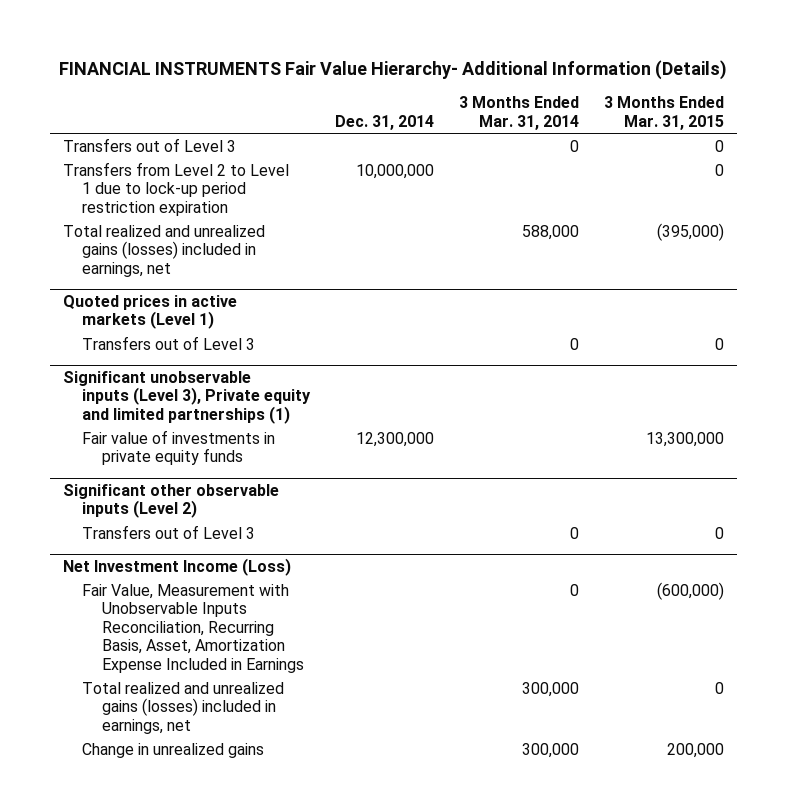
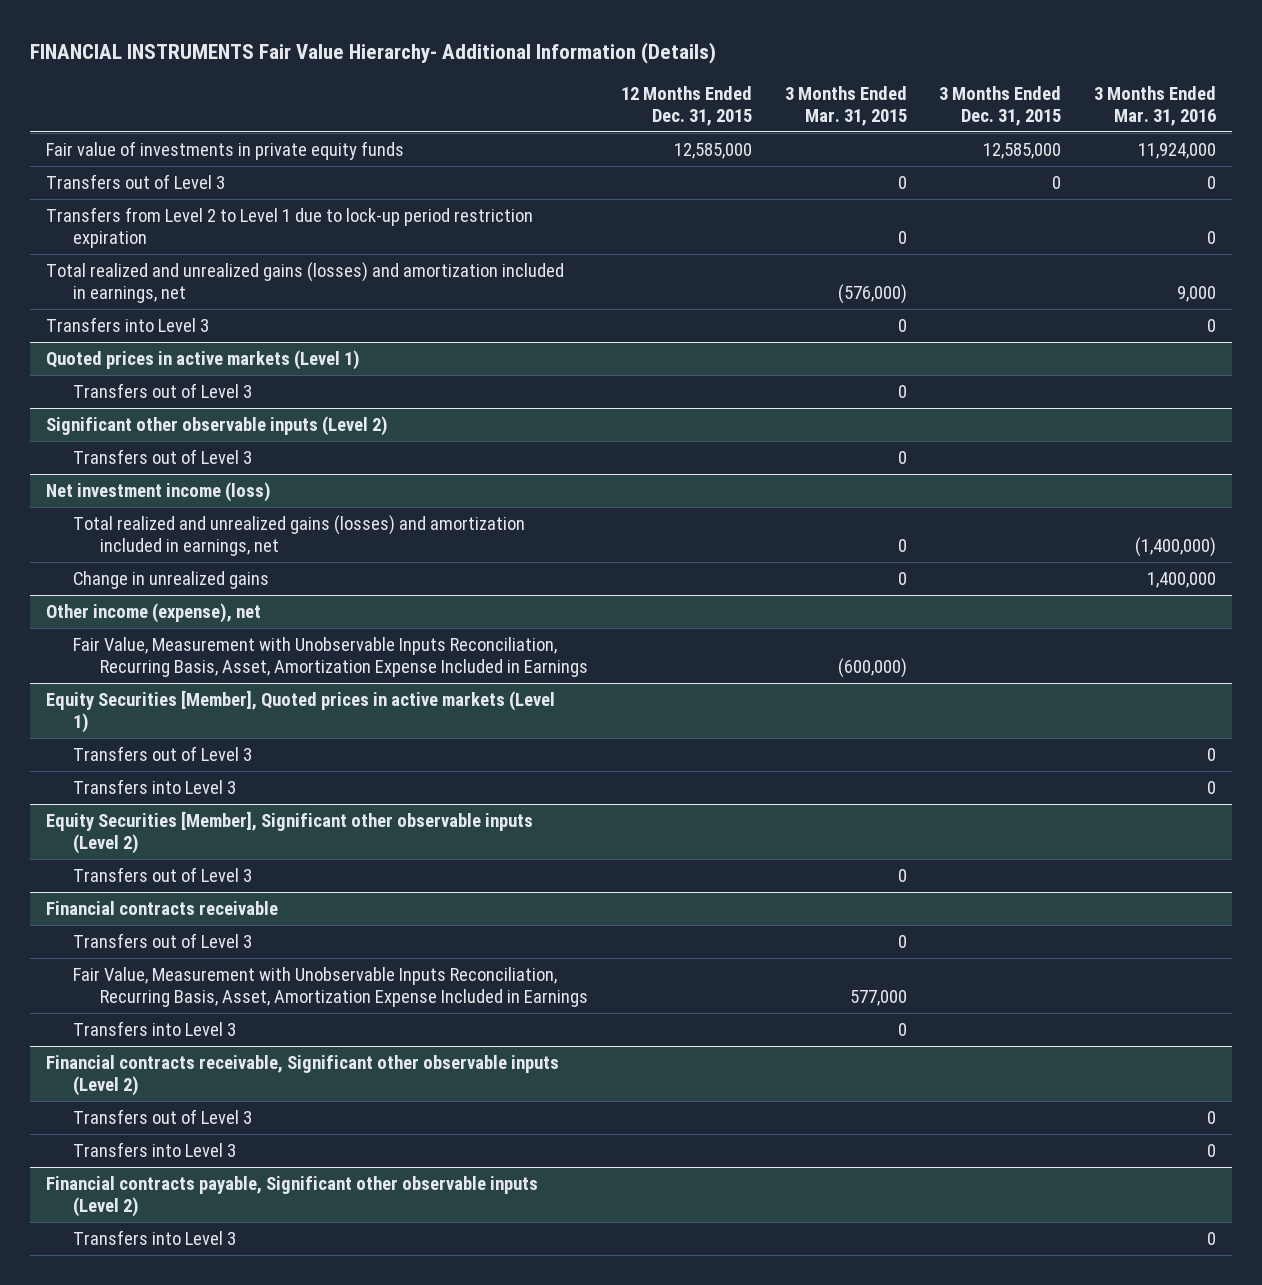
[335,114,435,130] Dec. 31, 2014 -> none
[459,96,580,130] 3 Months Ended Mar. 31, 2014 -> none
none -> [620,85,752,126] 12 Months Ended Dec. 31, 2015
none -> [939,85,1062,126] 3 Months Ended Dec. 31, 2015
none -> [1093,85,1216,126] 3 Months Ended Mar. 31, 2016
none -> [46,140,405,160] Fair value of investments in private equity funds
[62,224,265,277] Total realized and unrealized gains (losses) included in earnings, net -> [46,261,565,303] Total realized and unrealized gains (losses) and amortization included in earnings, net
[657,222,725,241] (395,000) -> [837,283,907,304] (576,000)
none -> [46,316,210,332] Transfers into Level 3
[62,370,312,424] Significant unobservable inputs (Level 3), Private equity and limited partnerships (1) -> none
[82,429,276,466] Fair value of investments in private equity funds -> none
[62,557,291,576] Net Investment Income (Loss) -> [46,481,272,502] Net investment income (loss)
none -> [73,514,526,556] Total realized and unrealized gains (losses) and amortization included in earnings, net
none -> [73,570,270,589] Change in unrealized gains
none -> [46,602,262,623] Other income (expense), net
[82,681,285,734] Total realized and unrealized gains (losses) included in earnings, net -> none
[82,742,265,758] Change in unrealized gains -> none
none -> [46,689,556,733] Equity Securities [Member], Quoted prices in active markets (Level 1)
none -> [73,745,253,761] Transfers out of Level 3
none -> [73,778,237,794] Transfers into Level 3
none -> [46,810,534,854] Equity Securities [Member], Significant other observable inputs (Level 2)
none -> [73,866,253,882] Transfers out of Level 3
none -> [46,900,279,915] Financial contracts receivable
none -> [73,932,253,948] Transfers out of Level 3
none -> [73,966,589,1007] Fair Value, Measurement with Unobservable Inputs Reconciliation, Recurring Basis, Asset, Amortization Expense Included in Earnings
none -> [73,1020,237,1036] Transfers into Level 3
none -> [46,1054,560,1096] Financial contracts receivable, Significant other observable inputs (Level 2)
none -> [73,1108,253,1124] Transfers out of Level 3
none -> [73,1141,237,1157] Transfers into Level 3
none -> [46,1175,539,1217] Financial contracts payable, Significant other observable inputs (Level 2)
none -> [73,1229,237,1245] Transfers into Level 3

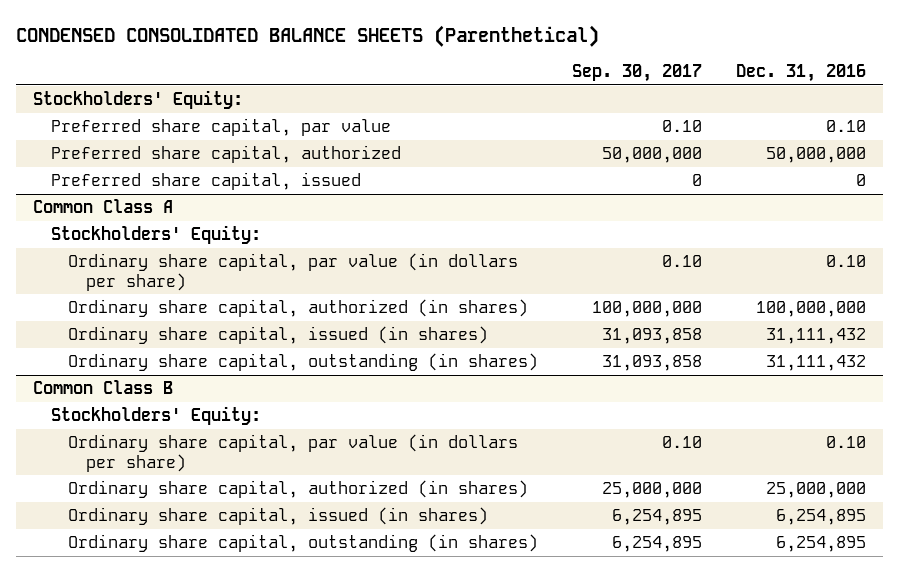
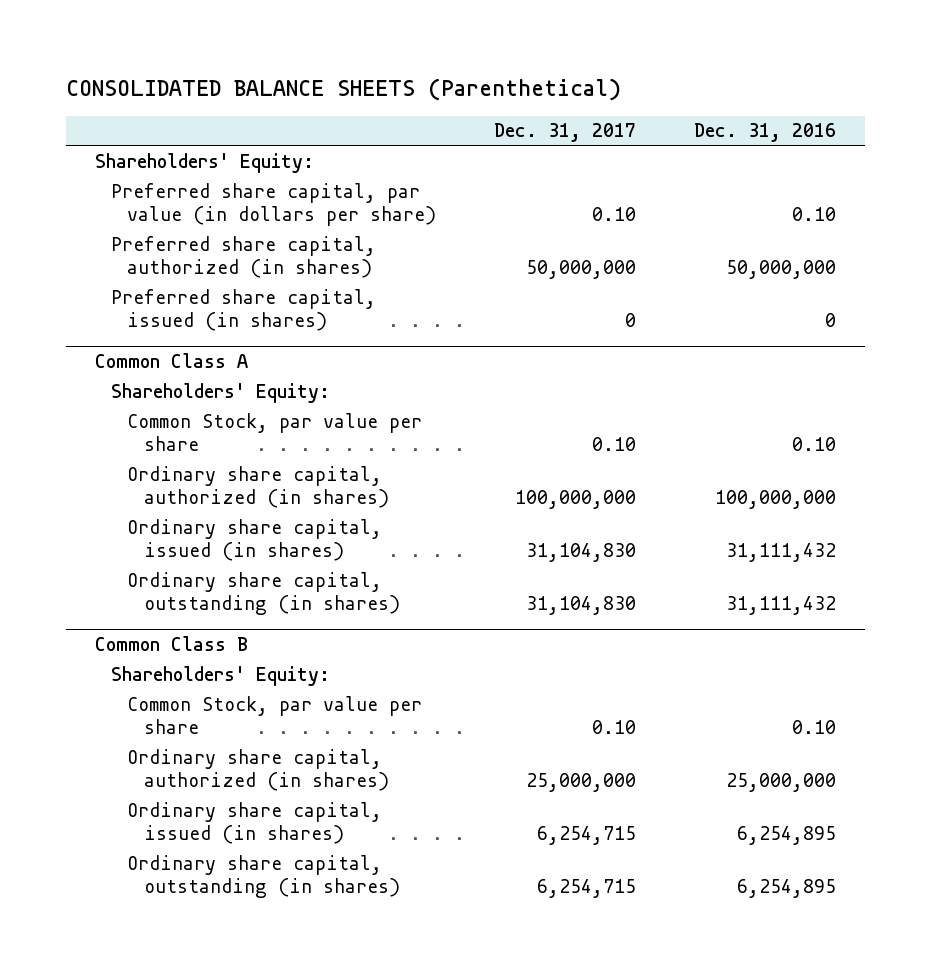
[15,24,599,47] CONDENSED CONSOLIDATED BALANCE SHEETS (Parenthetical) -> [65,78,621,102] CONSOLIDATED BALANCE SHEETS (Parenthetical)
[572,64,703,83] Sep. 30, 2017 -> none
none -> [494,123,637,143] Dec. 31, 2017
[32,90,243,110] Stockholders' Equity: -> [94,152,314,173] Shareholders' Equity:
[50,118,391,137] Preferred share capital, par value -> [111,182,437,226] Preferred share capital, par value (in dollars per share)
[50,145,401,164] Preferred share capital, authorized -> [111,235,377,278] Preferred share capital, authorized (in shares)
[50,172,361,191] Preferred share capital, issued -> [111,288,377,331] Preferred share capital, issued (in shares)
[50,225,261,245] Stockholders' Equity: -> [111,382,331,403] Shareholders' Equity:
[68,253,519,291] Ordinary share capital, par value (in dollars per share) -> [127,412,423,451] Common Stock, par value per share
[50,406,261,426] Stockholders' Equity: -> [111,665,331,686] Shareholders' Equity:
[68,434,519,472] Ordinary share capital, par value (in dollars per share) -> [127,695,423,734] Common Stock, par value per share

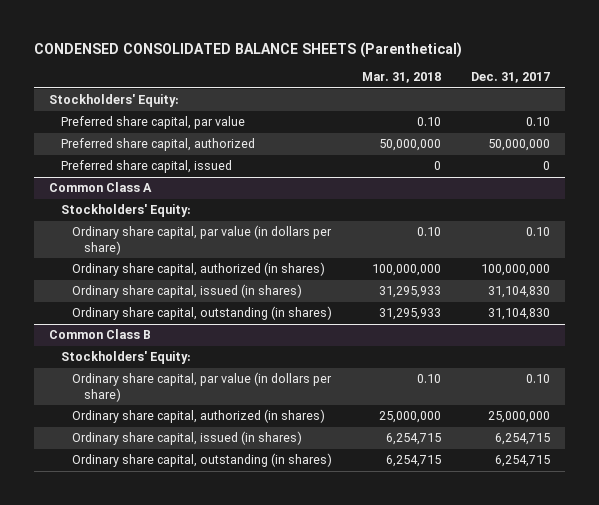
[65,78,621,102] CONSOLIDATED BALANCE SHEETS (Parenthetical) -> [34,41,463,58] CONDENSED CONSOLIDATED BALANCE SHEETS (Parenthetical)
[693,123,836,143] Dec. 31, 2016 -> none
none -> [362,72,442,84] Mar. 31, 2018
[94,152,314,173] Shareholders' Equity: -> [49,94,180,108] Stockholders' Equity:
[111,182,437,226] Preferred share capital, par value (in dollars per share) -> [60,116,245,130] Preferred share capital, par value
[111,235,377,278] Preferred share capital, authorized (in shares) -> [60,138,255,152] Preferred share capital, authorized
[111,288,377,331] Preferred share capital, issued (in shares) -> [60,160,232,174] Preferred share capital, issued
[111,382,331,403] Shareholders' Equity: -> [60,204,191,218] Stockholders' Equity:
[127,412,423,451] Common Stock, par value per share -> [72,225,333,255] Ordinary share capital, par value (in dollars per share)
[111,665,331,686] Shareholders' Equity: -> [60,351,191,365] Stockholders' Equity:
[127,695,423,734] Common Stock, par value per share -> [72,372,333,402] Ordinary share capital, par value (in dollars per share)

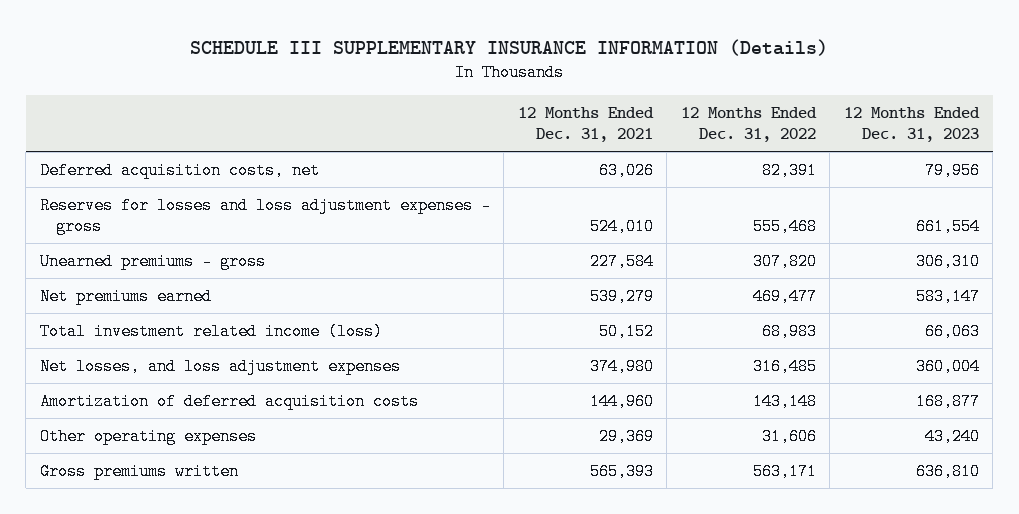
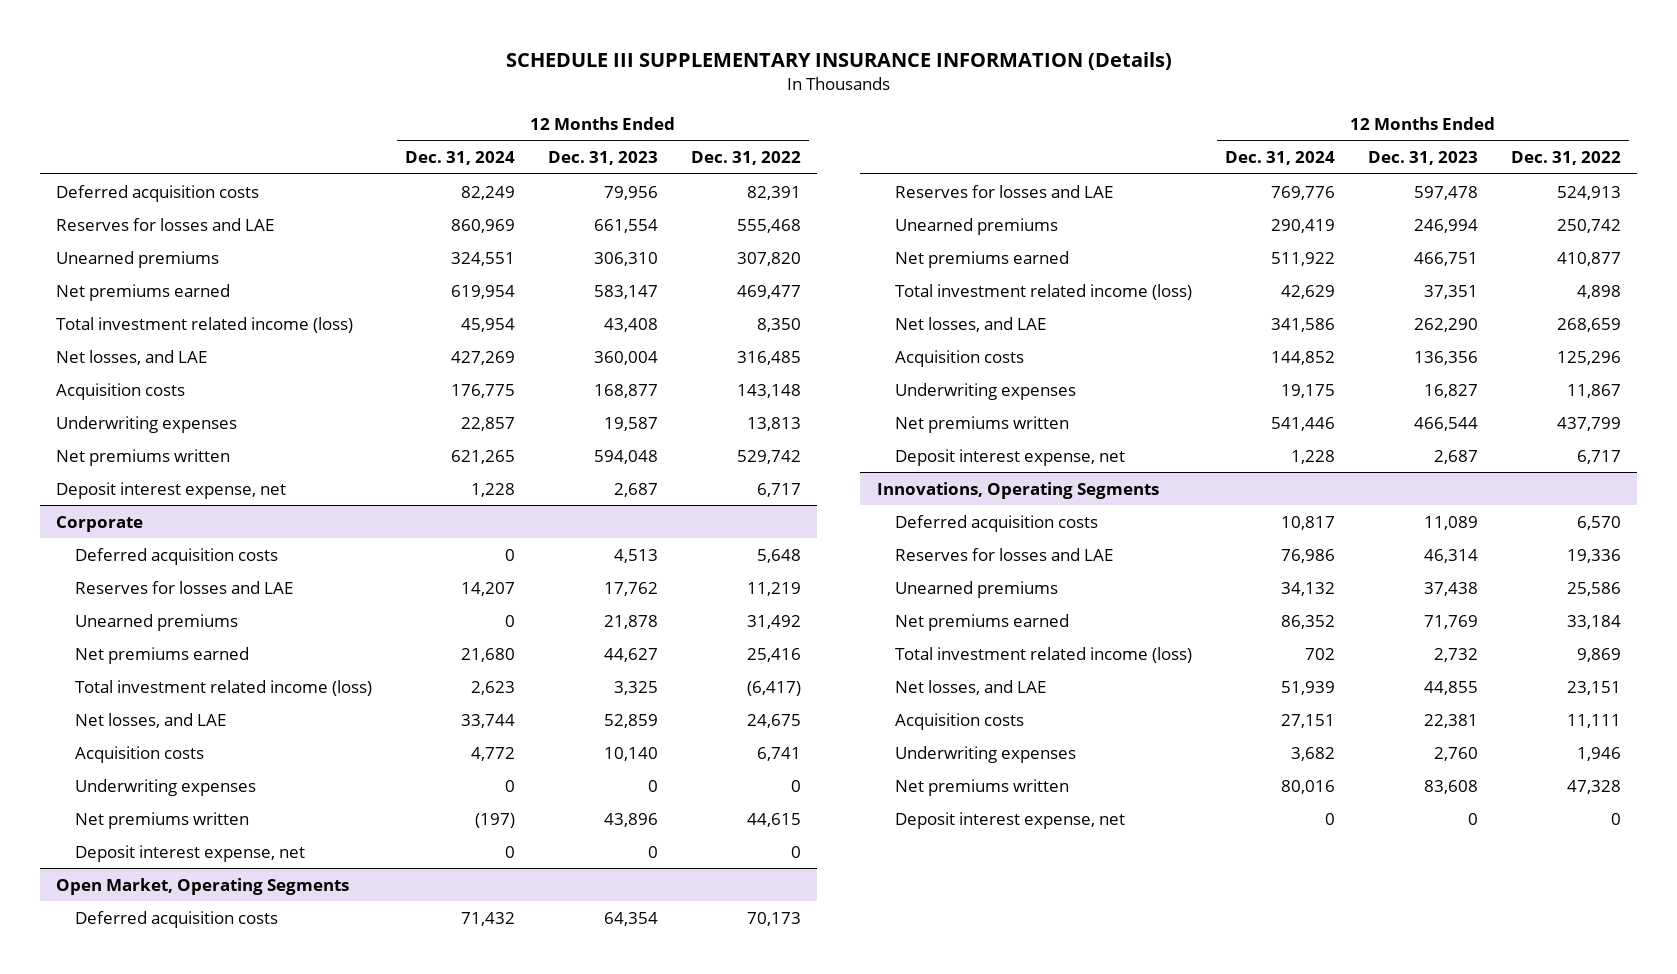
[517,106,654,143] 12 Months Ended Dec. 31, 2021 -> none
none -> [404,150,515,165] Dec. 31, 2024
[39,161,320,179] Deferred acquisition costs, net -> [56,184,260,202] Deferred acquisition costs
[39,196,491,236] Reserves for losses and loss adjustment expenses - gross -> [56,217,275,231] Reserves for losses and LAE
[39,252,266,270] Unearned premiums - gross -> [56,250,220,268] Unearned premiums
[761,322,817,340] 68,983 -> [756,317,801,332] 8,350
[924,322,980,340] 66,063 -> [603,317,658,332] 43,408
[39,357,401,375] Net losses, and loss adjustment expenses -> [56,349,208,365] Net losses, and LAE
[39,392,419,410] Amortization of deferred acquisition costs -> [56,382,186,400] Acquisition costs
[39,427,257,445] Other operating expenses -> [56,415,238,433] Underwriting expenses
[761,427,817,445] 31,606 -> [746,416,801,431] 13,813
[924,427,980,445] 43,240 -> [603,416,658,431] 19,587
[39,462,239,480] Gross premiums written -> [56,448,231,466] Net premiums written
[752,462,817,480] 563,171 -> [736,449,801,464] 529,742
[915,462,980,480] 636,810 -> [593,449,658,464] 594,048
none -> [56,481,287,499] Deposit interest expense, net
none -> [56,515,144,532] Corporate
none -> [74,547,278,565] Deferred acquisition costs
none -> [74,580,293,594] Reserves for losses and LAE
none -> [74,613,238,631] Unearned premiums
none -> [74,646,249,664] Net premiums earned
none -> [74,679,372,696] Total investment related income (loss)
none -> [74,712,226,728] Net losses, and LAE
none -> [74,745,204,763] Acquisition costs
none -> [74,778,256,796] Underwriting expenses
none -> [74,811,249,829] Net premiums written
none -> [74,844,305,862] Deposit interest expense, net
none -> [56,877,350,895] Open Market, Operating Segments
none -> [74,910,278,928] Deferred acquisition costs
none -> [894,184,1113,198] Reserves for losses and LAE
none -> [894,217,1058,235] Unearned premiums
none -> [894,250,1069,268] Net premiums earned
none -> [894,283,1192,300] Total investment related income (loss)
none -> [894,316,1046,332] Net losses, and LAE
none -> [894,349,1024,367] Acquisition costs
none -> [894,382,1076,400] Underwriting expenses
none -> [894,415,1069,433] Net premiums written
none -> [894,448,1125,466] Deposit interest expense, net
none -> [876,481,1159,499] Innovations, Operating Segments
none -> [894,514,1098,532] Deferred acquisition costs
none -> [894,547,1113,561] Reserves for losses and LAE
none -> [894,580,1058,598] Unearned premiums
none -> [894,613,1069,631] Net premiums earned
none -> [894,646,1192,663] Total investment related income (loss)
none -> [894,679,1046,695] Net losses, and LAE
none -> [894,712,1024,730] Acquisition costs
none -> [894,745,1076,763] Underwriting expenses
none -> [894,778,1069,796] Net premiums written
none -> [894,811,1125,829] Deposit interest expense, net

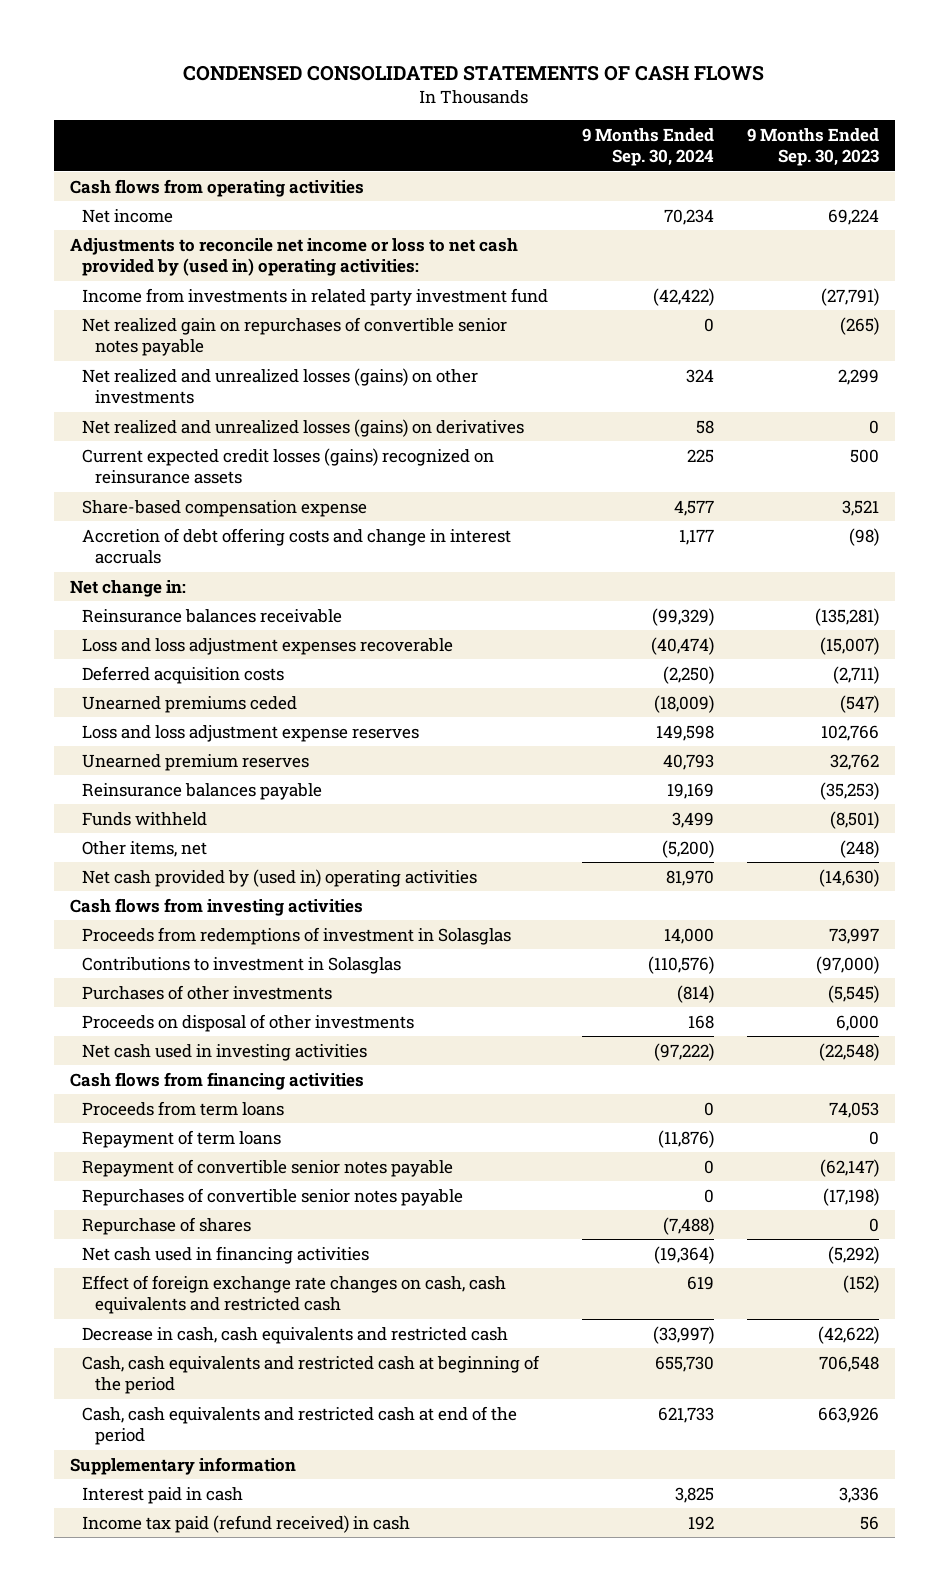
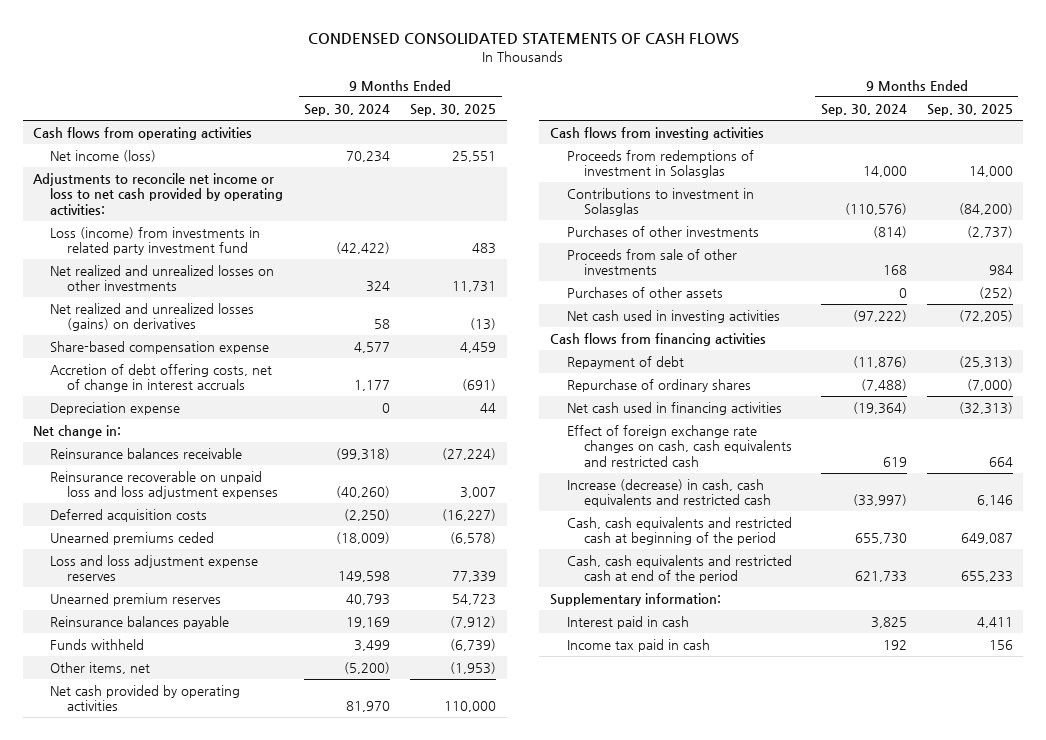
[746,127,879,167] 9 Months Ended Sep. 30, 2023 -> none
none -> [410,104,497,117] Sep. 30, 2025
[82,316,508,357] Net realized gain on repurchases of convertible senior notes payable -> none
[82,208,174,223] Net income -> [50,150,157,163] Net income (loss)
[70,237,519,277] Adjustments to reconcile net income or loss to net cash provided by (used in) operating activities: -> [32,173,284,215] Adjustments to reconcile net income or loss to net cash provided by operating activities:
[82,287,549,306] Income from investments in related party investment fund -> [50,227,261,256] Loss (income) from investments in related party investment fund
[82,367,479,405] Net realized and unrealized losses (gains) on other investments -> [50,265,275,292] Net realized and unrealized losses on other investments
[82,447,495,485] Current expected credit losses (gains) recognized on reinsurance assets -> none
[82,527,512,565] Accretion of debt offering costs and change in interest accruals -> [50,364,273,393] Accretion of debt offering costs, net of change in interest accruals
none -> [50,402,181,416] Depreciation expense
[651,607,714,626] (99,329) -> [335,448,390,461] (99,318)
[82,637,454,655] Loss and loss adjustment expenses recoverable -> [50,471,279,500] Reinsurance recoverable on unpaid loss and loss adjustment expenses
[650,636,714,655] (40,474) -> [335,486,390,499] (40,260)
[82,868,478,887] Net cash provided by (used in) operating activities -> [50,685,241,712] Net cash provided by operating activities
[82,1013,415,1032] Proceeds on disposal of other investments -> [566,249,737,276] Proceeds from sale of other investments
none -> [566,287,723,299] Purchases of other assets
[82,1100,285,1116] Proceeds from term loans -> none
[82,1158,454,1177] Repayment of convertible senior notes payable -> none
[82,1187,464,1206] Repurchases of convertible senior notes payable -> none
[82,1129,282,1148] Repayment of term loans -> [566,356,684,370] Repayment of debt
[82,1216,252,1235] Repurchase of shares -> [566,379,751,393] Repurchase of ordinary shares
[82,1326,509,1344] Decrease in cash, cash equivalents and restricted cash -> [566,479,772,508] Increase (decrease) in cash, cash equivalents and restricted cash
[70,1456,297,1475] Supplementary information -> [549,593,721,607] Supplementary information:
[82,1514,411,1533] Income tax paid (refund received) in cash -> [566,639,710,653] Income tax paid in cash

